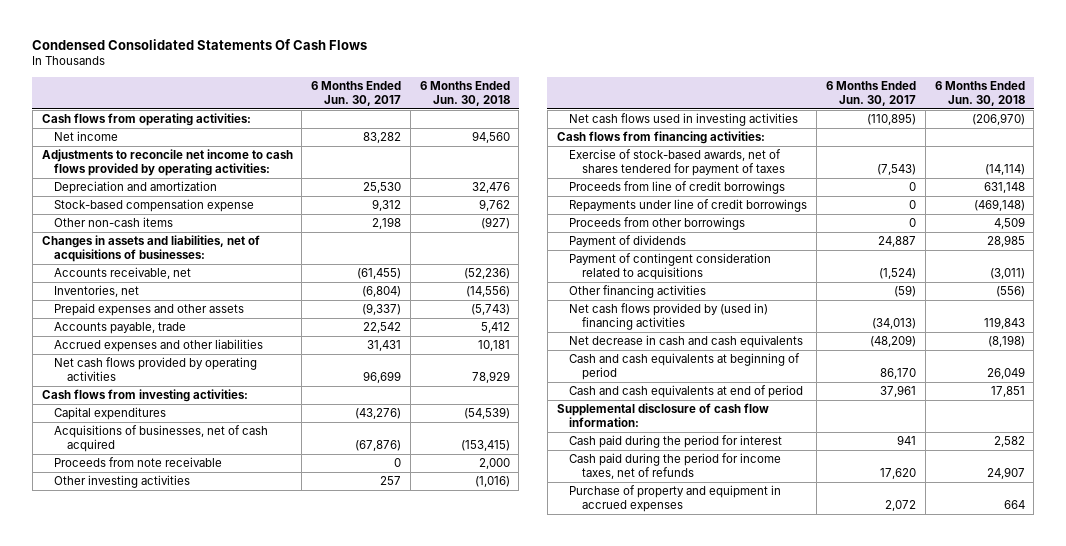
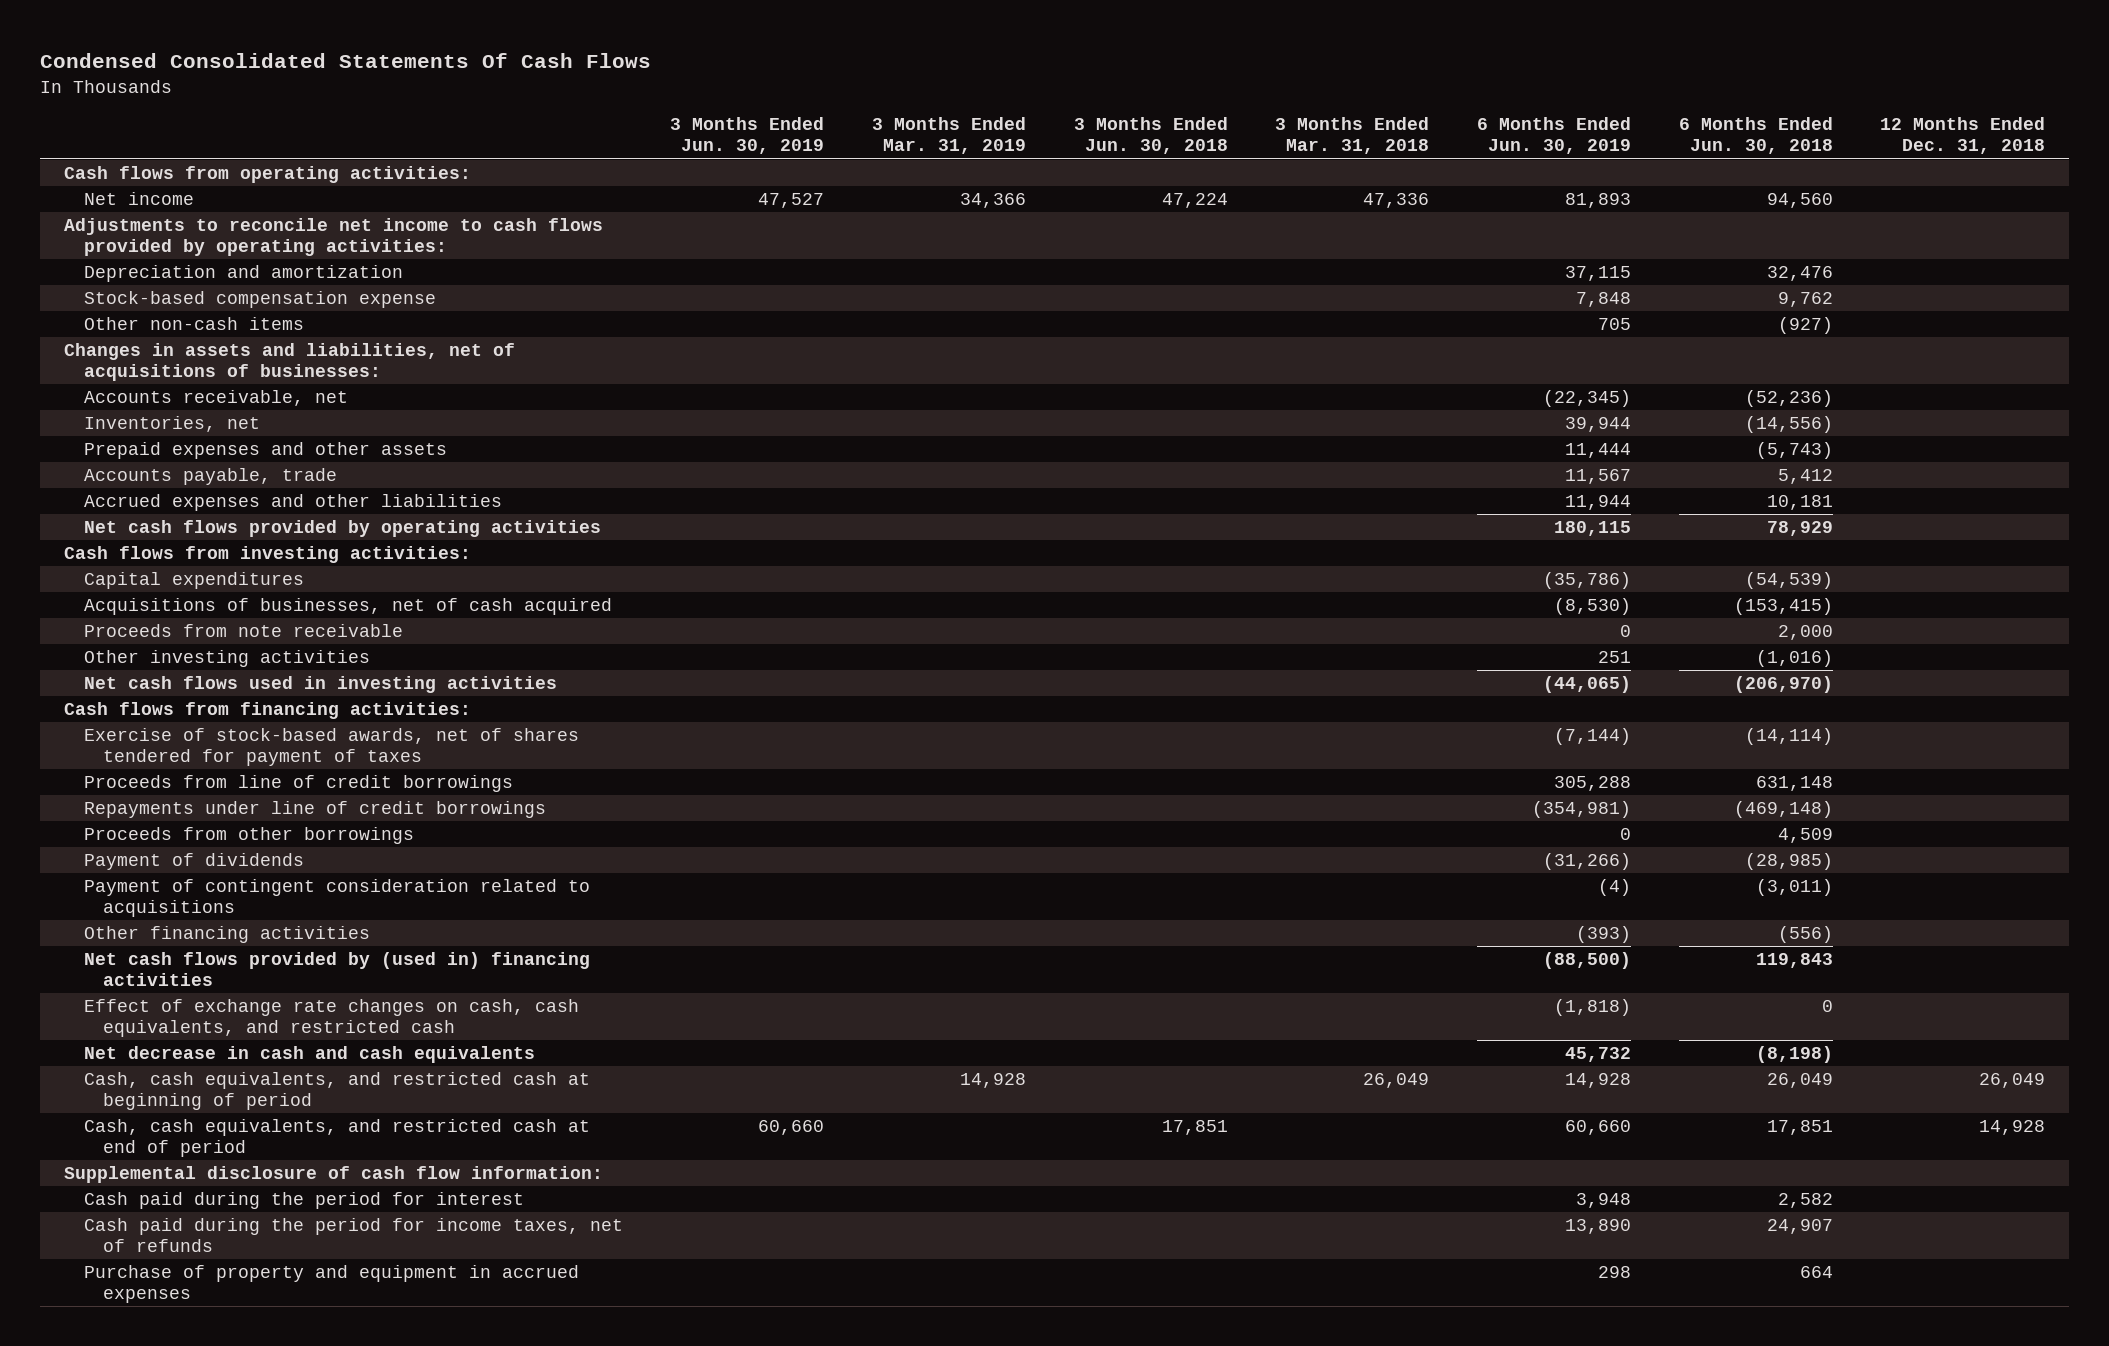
[311,80,402,107] 6 Months Ended Jun. 30, 2017 -> none
none -> [670,117,825,155] 3 Months Ended Jun. 30, 2019
none -> [871,117,1026,155] 3 Months Ended Mar. 31, 2019
none -> [1073,117,1228,155] 3 Months Ended Jun. 30, 2018
none -> [1275,117,1430,155] 3 Months Ended Mar. 31, 2018
none -> [1476,117,1631,155] 6 Months Ended Jun. 30, 2019
none -> [1880,117,2046,155] 12 Months Ended Dec. 31, 2018
[986,234,1025,247] 28,985 -> [1744,853,1833,871] (28,985)
none -> [83,999,579,1038] Effect of exchange rate changes on cash, cash equivalents, and restricted cash
[569,352,801,381] Cash and cash equivalents at beginning of period -> [83,1072,590,1111] Cash, cash equivalents, and restricted cash at beginning of period
[569,384,804,398] Cash and cash equivalents at end of period -> [83,1119,590,1158] Cash, cash equivalents, and restricted cash at end of period

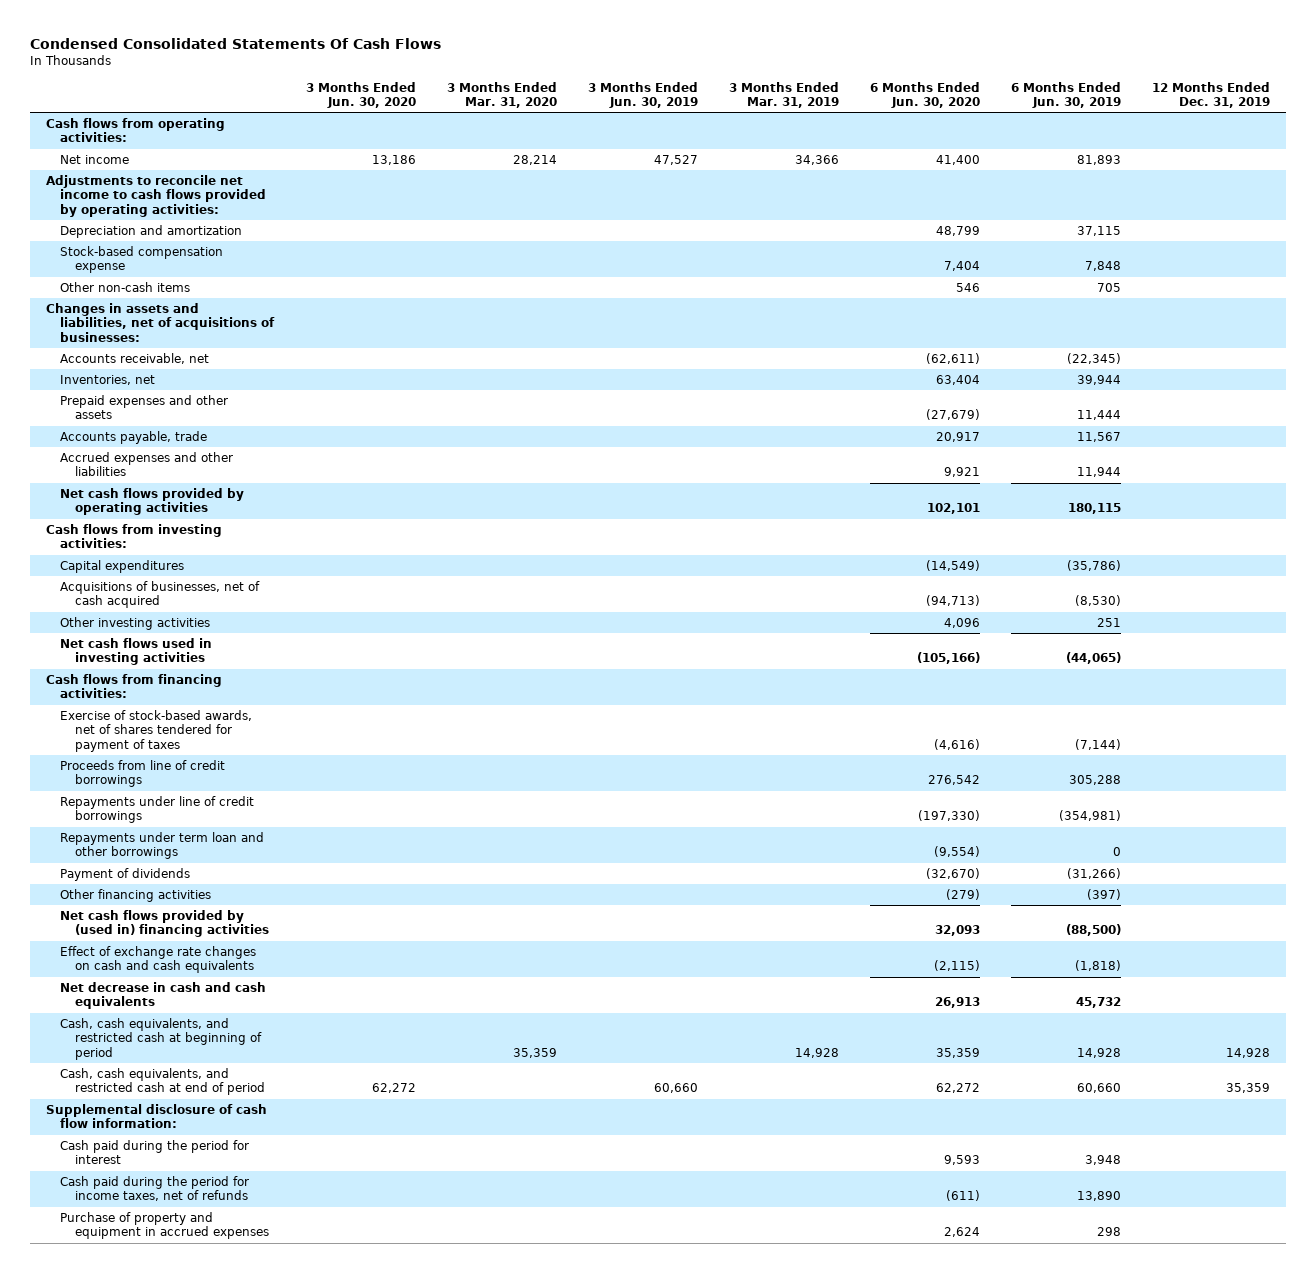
[1073,117,1228,155] 3 Months Ended Jun. 30, 2018 -> none
[1275,117,1430,155] 3 Months Ended Mar. 31, 2018 -> none
[1678,117,1833,155] 6 Months Ended Jun. 30, 2018 -> none
[1880,117,2046,155] 12 Months Ended Dec. 31, 2018 -> none
none -> [305,81,416,109] 3 Months Ended Jun. 30, 2020
none -> [446,81,557,109] 3 Months Ended Mar. 31, 2020
none -> [869,81,980,109] 6 Months Ended Jun. 30, 2020
none -> [1151,81,1270,109] 12 Months Ended Dec. 31, 2019
[83,624,403,638] Proceeds from note receivable -> none
[83,827,414,845] Proceeds from other borrowings -> none
none -> [60,831,265,860] Repayments under term loan and other borrowings
[83,879,590,918] Payment of contingent consideration related to acquisitions -> none
[1575,926,1631,944] (393) -> [1086,888,1121,900] (397)
[83,999,579,1038] Effect of exchange rate changes on cash, cash equivalents, and restricted cash -> [60,945,257,974] Effect of exchange rate changes on cash and cash equivalents

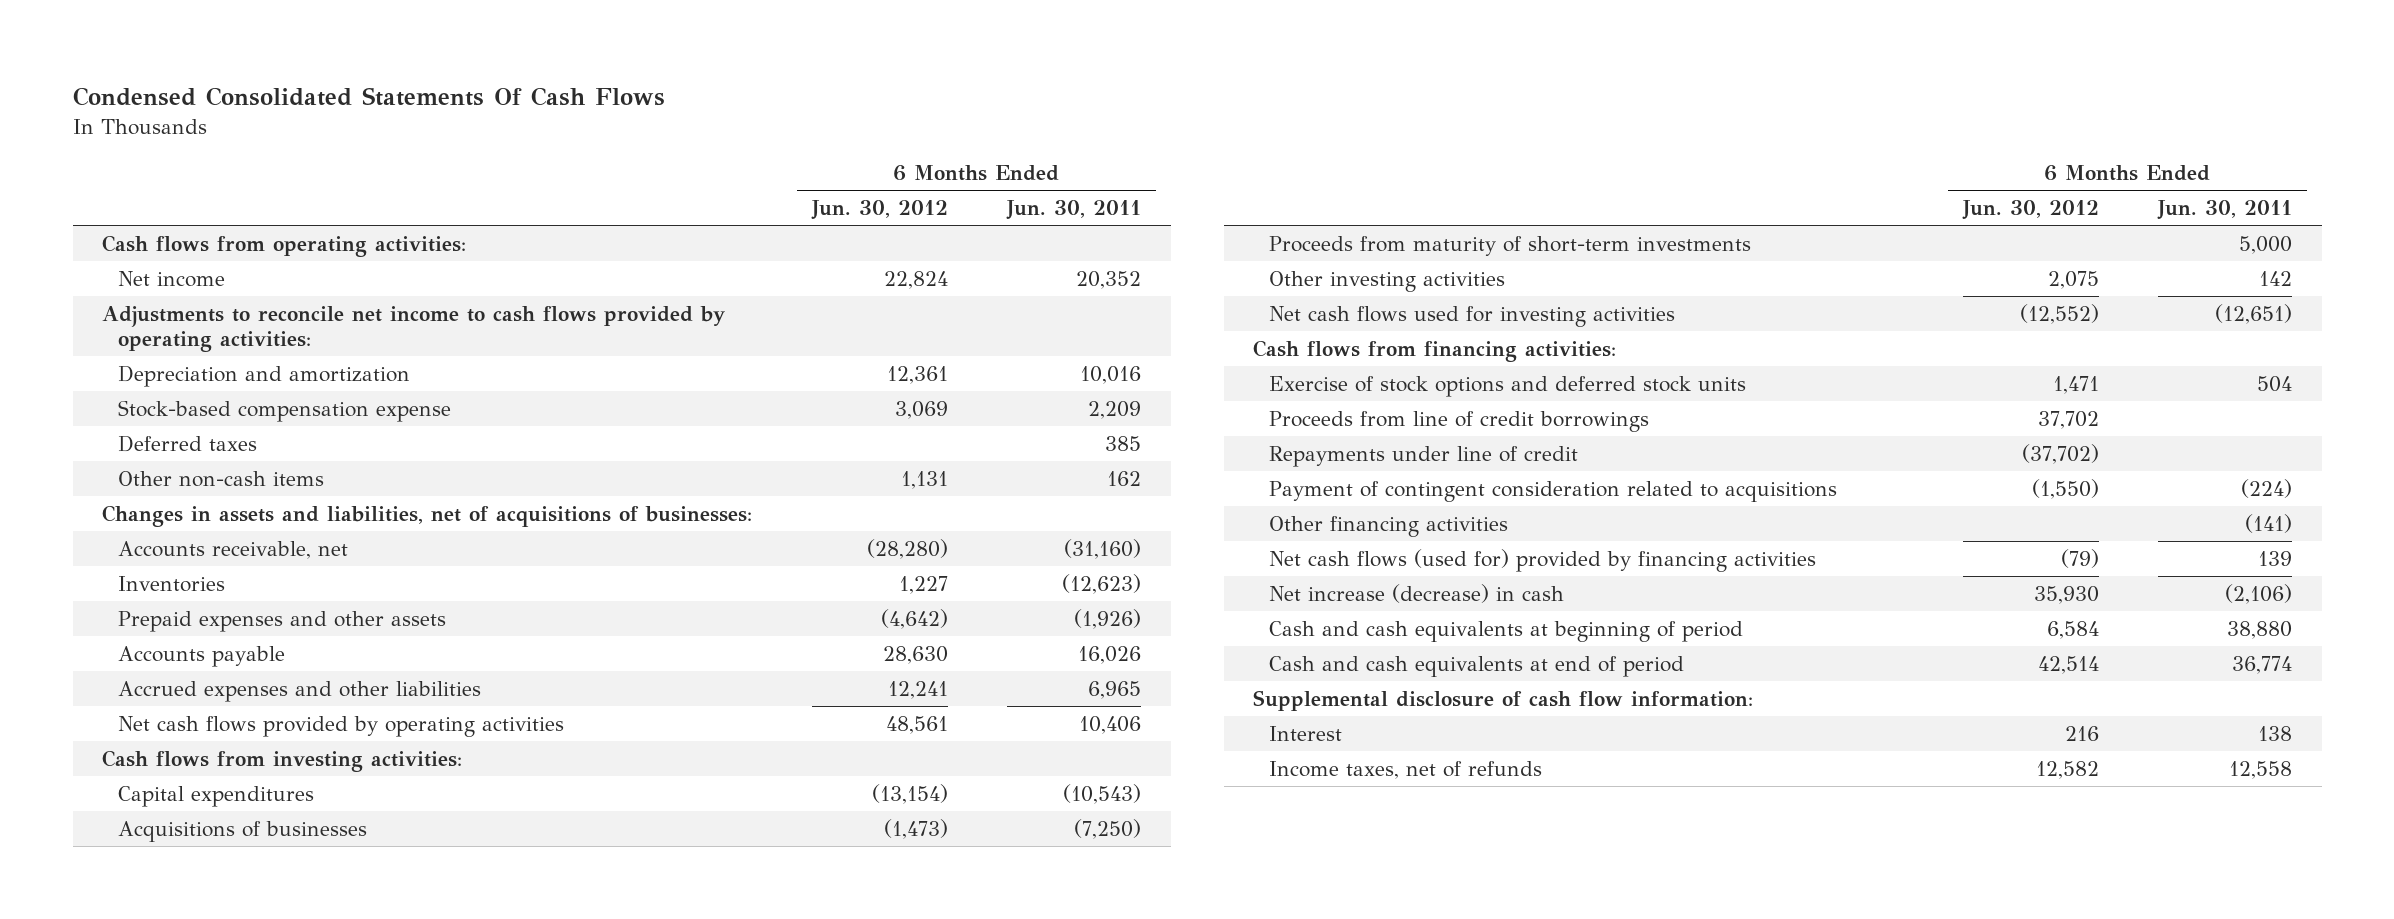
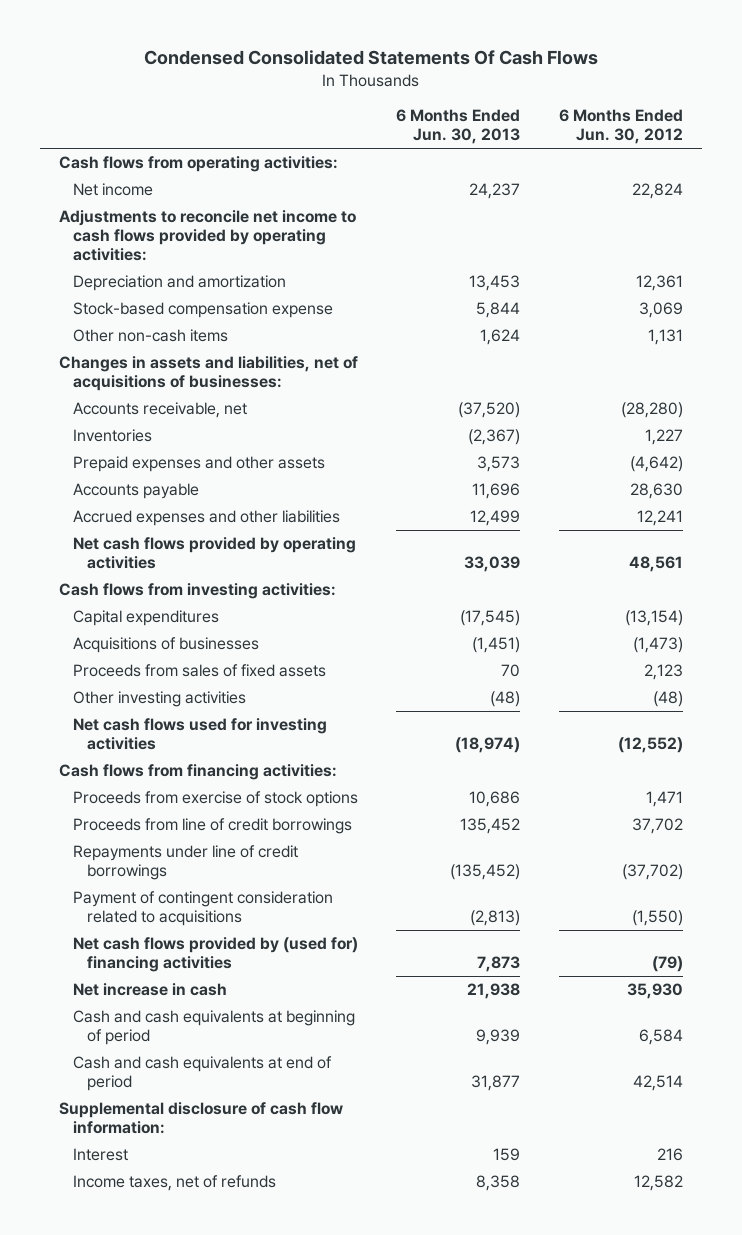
[1006,199,1142,220] Jun. 30, 2011 -> none
none -> [396,109,521,145] 6 Months Ended Jun. 30, 2013
[118,434,258,452] Deferred taxes -> none
[1269,235,1752,256] Proceeds from maturity of short-term investments -> none
none -> [72,664,326,678] Proceeds from sales of fixed assets
[2047,270,2099,289] 2,075 -> [652,691,683,708] (48)
[1269,375,1747,397] Exercise of stock options and deferred stock units -> [72,791,358,808] Proceeds from exercise of stock options
[1269,445,1579,467] Repayments under line of credit -> [72,845,298,881] Repayments under line of credit borrowings
[1269,515,1509,537] Other financing activities -> none
[1269,548,1817,572] Net cash flows (used for) provided by financing activities -> [72,937,358,973] Net cash flows provided by (used for) financing activities
[1269,583,1565,603] Net increase (decrease) in cash -> [72,983,227,997] Net increase in cash

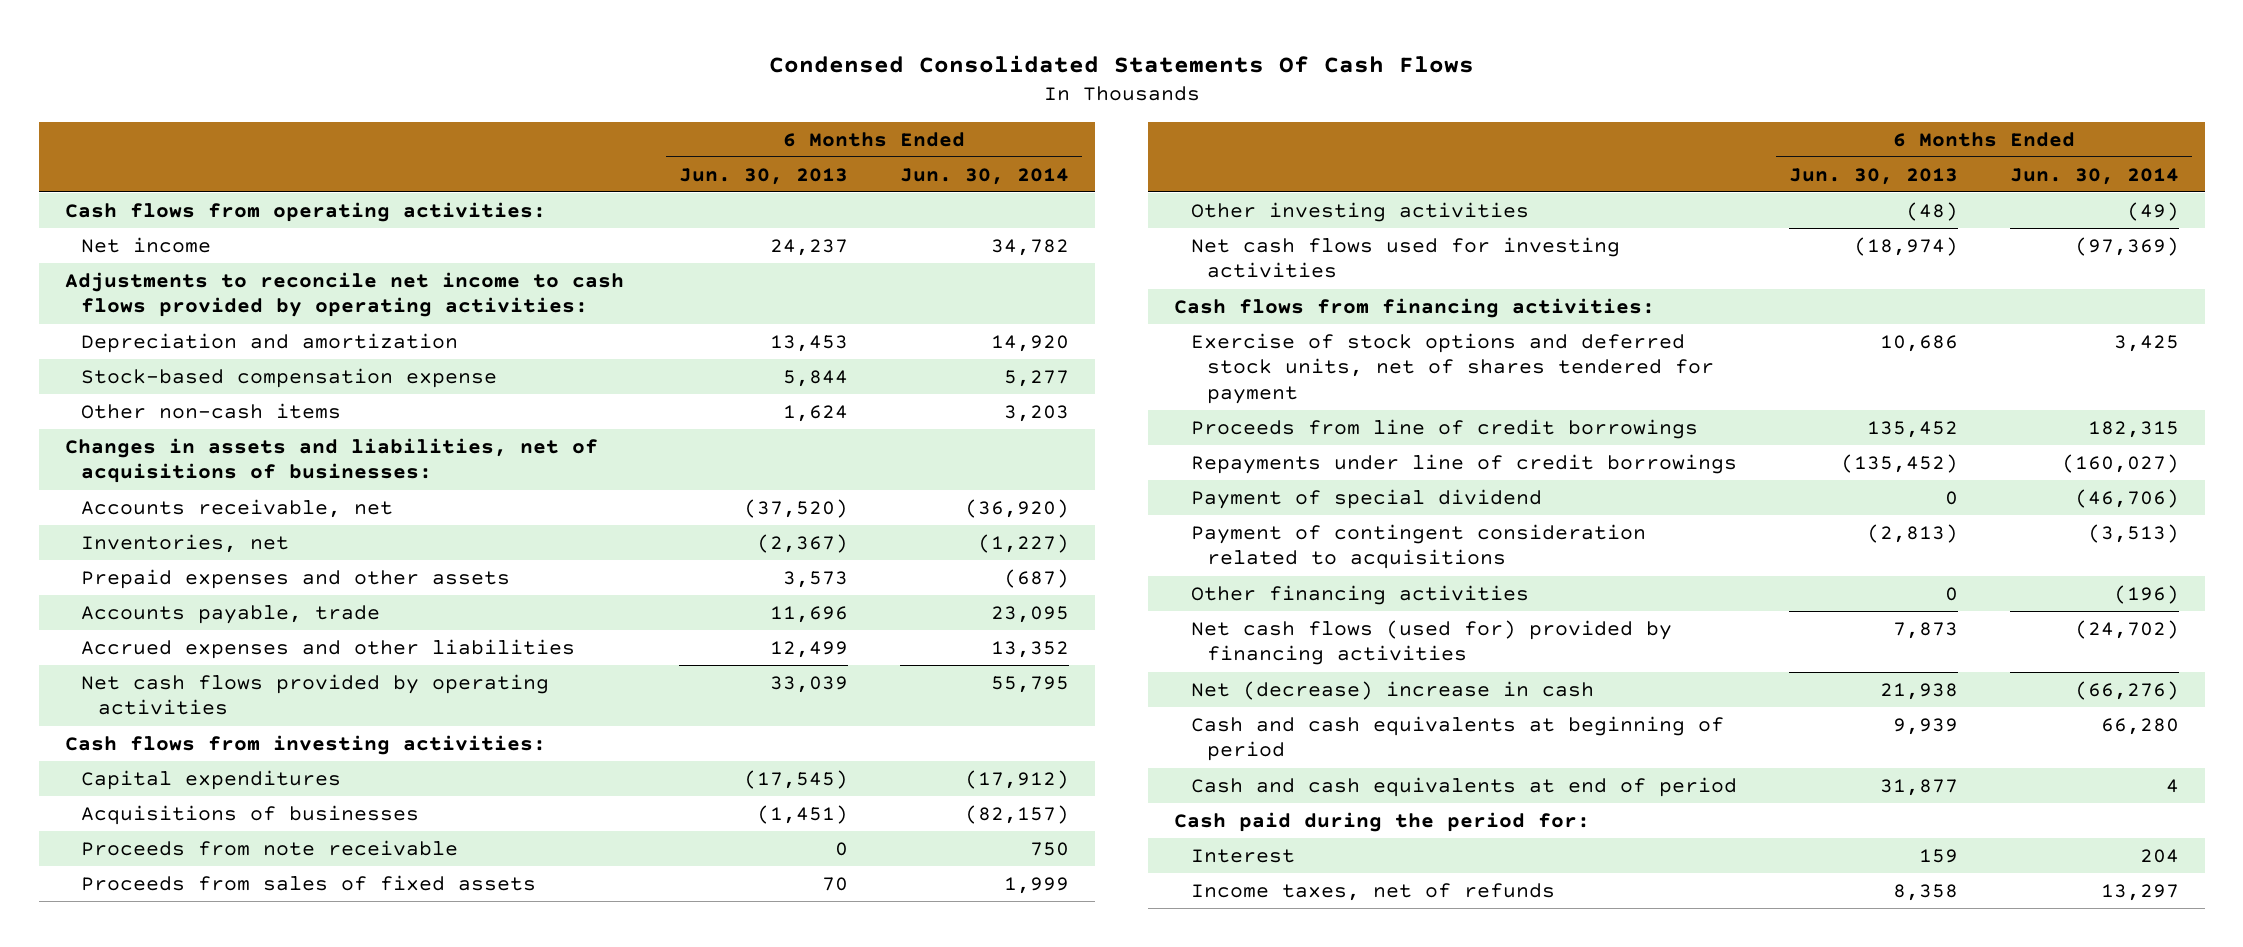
[558,109,683,145] 6 Months Ended Jun. 30, 2012 -> none
none -> [900,167,1070,185] Jun. 30, 2014
[72,429,152,443] Inventories -> [81,533,290,553] Inventories, net
[72,483,199,500] Accounts payable -> [81,604,381,624] Accounts payable, trade
none -> [81,839,459,856] Proceeds from note receivable
[72,791,358,808] Proceeds from exercise of stock options -> [1190,332,1715,404] Exercise of stock options and deferred stock units, net of shares tendered for payment
none -> [1190,488,1542,509] Payment of special dividend
none -> [1190,584,1529,605] Other financing activities
[72,937,358,973] Net cash flows provided by (used for) financing activities -> [1190,619,1672,666] Net cash flows (used for) provided by financing activities
[72,983,227,997] Net increase in cash -> [1190,680,1594,700] Net (decrease) increase in cash
[58,1102,343,1135] Supplemental disclosure of cash flow information: -> none
none -> [1174,811,1591,832] Cash paid during the period for:

